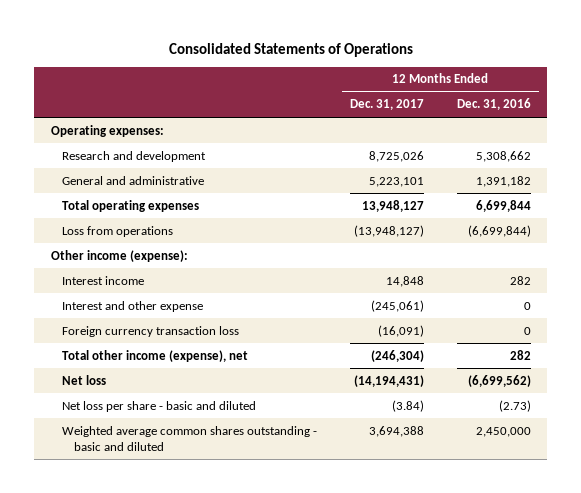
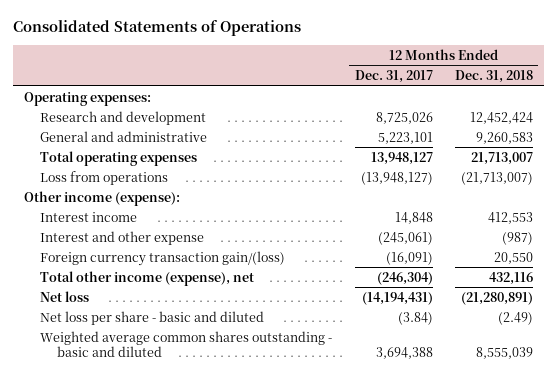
[456,98,531,111] Dec. 31, 2016 -> none
none -> [454,70,533,84] Dec. 31, 2018
[62,325,240,337] Foreign currency transaction loss -> [40,250,286,266] Foreign currency transaction gain/(loss)

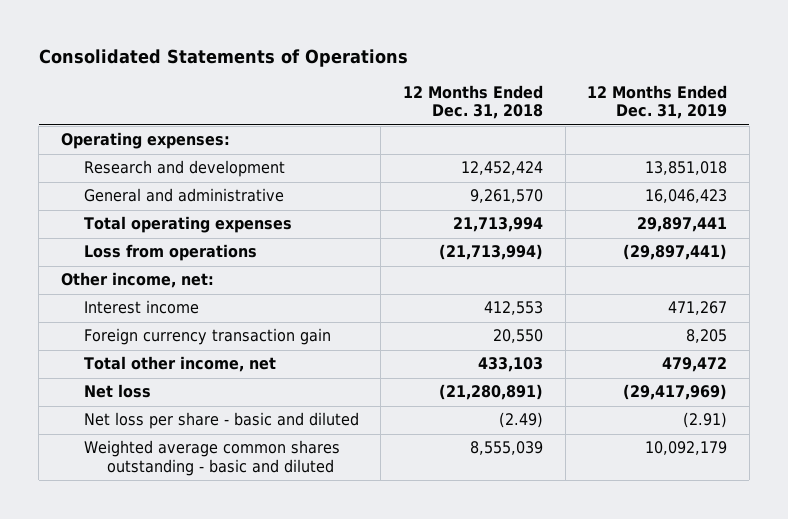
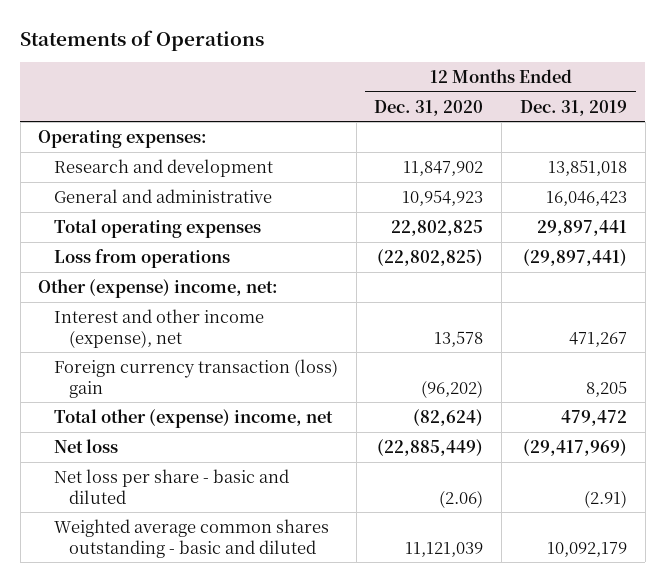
[38,48,408,67] Consolidated Statements of Operations -> [20,29,265,51] Statements of Operations
[403,84,544,120] 12 Months Ended Dec. 31, 2018 -> none
none -> [374,99,484,116] Dec. 31, 2020
[61,272,215,289] Other income, net: -> [38,278,279,298] Other (expense) income, net:
[83,300,199,315] Interest income -> [53,308,264,348] Interest and other income (expense), net
[83,328,331,346] Foreign currency transaction gain -> [53,358,338,398] Foreign currency transaction (loss) gain
[83,356,276,373] Total other income, net -> [53,408,333,428] Total other (expense) income, net

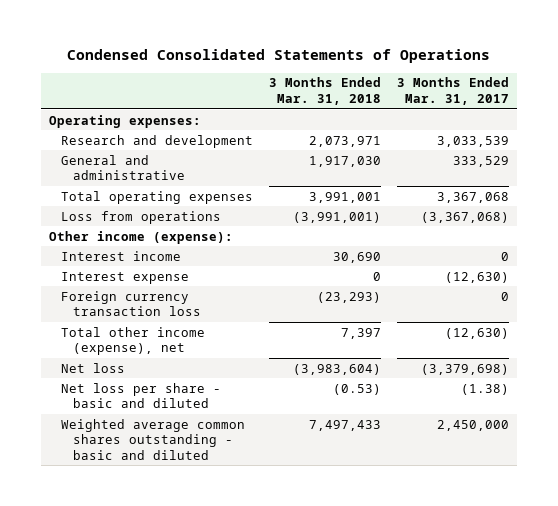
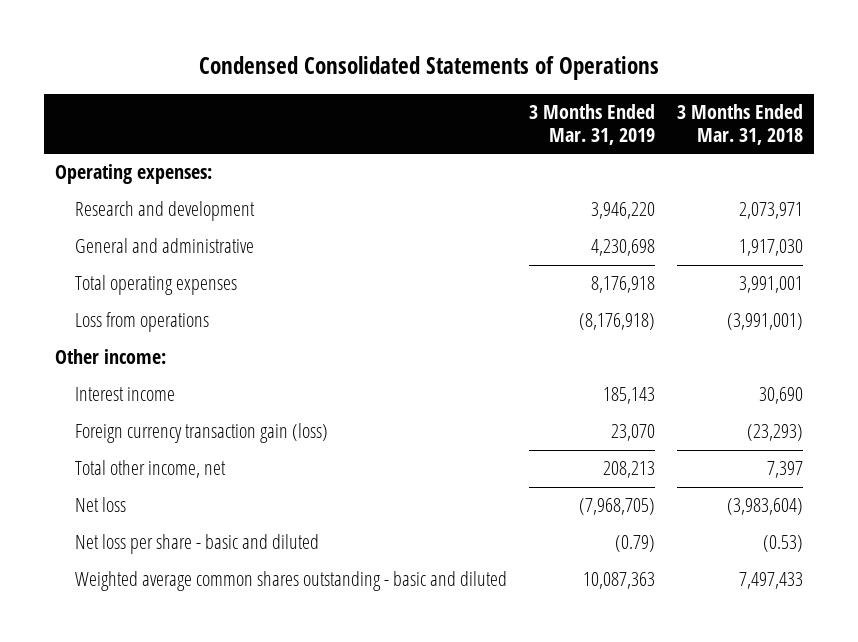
[397,77,510,106] 3 Months Ended Mar. 31, 2017 -> none
none -> [528,103,655,145] 3 Months Ended Mar. 31, 2019
[48,230,233,244] Other income (expense): -> [55,349,167,365] Other income:
[60,271,189,284] Interest expense -> none
[60,290,201,317] Foreign currency transaction loss -> [74,423,328,444] Foreign currency transaction gain (loss)
[60,326,205,356] Total other income (expense), net -> [74,460,226,479] Total other income, net

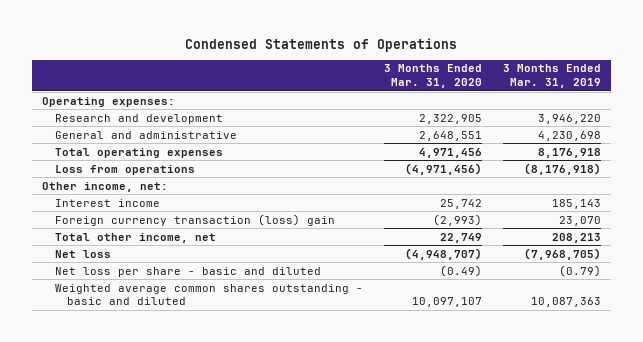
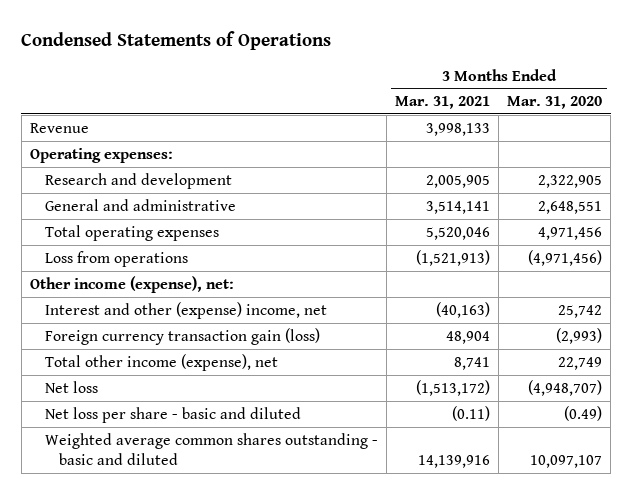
[502,64,601,88] 3 Months Ended Mar. 31, 2019 -> none
none -> [394,96,490,110] Mar. 31, 2021
none -> [29,122,89,133] Revenue
[42,181,169,192] Other income, net: -> [29,275,234,293] Other income (expense), net:
[54,198,160,207] Interest income -> [44,301,327,319] Interest and other (expense) income, net
[54,213,335,226] Foreign currency transaction (loss) gain -> [44,327,320,345] Foreign currency transaction gain (loss)
[54,232,216,243] Total other income, net -> [44,353,278,371] Total other income (expense), net

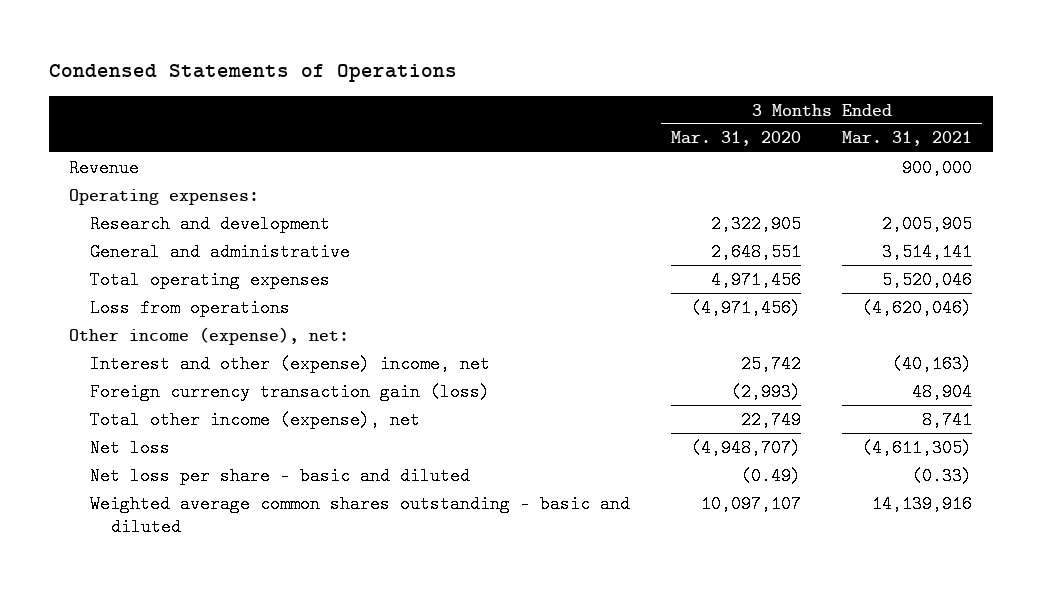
[425,122,490,136] 3,998,133 -> [902,158,973,177] 900,000
[415,249,490,266] (1,521,913) -> [862,298,973,317] (4,620,046)
[415,379,490,396] (1,513,172) -> [862,438,973,457] (4,611,305)
[451,405,490,421] (0.11) -> [912,466,973,485] (0.33)

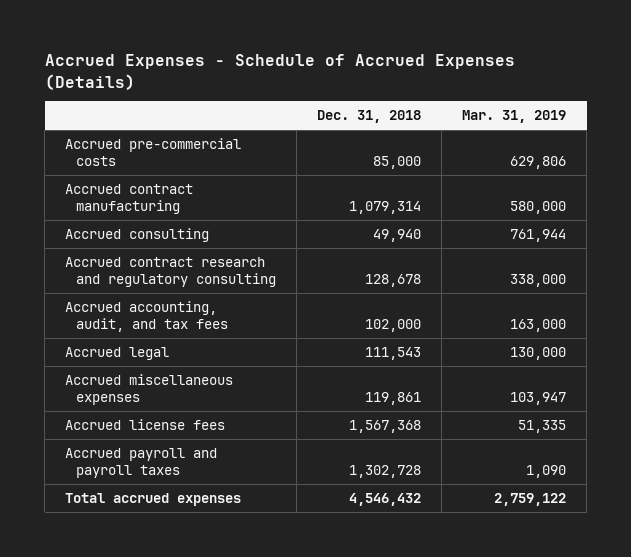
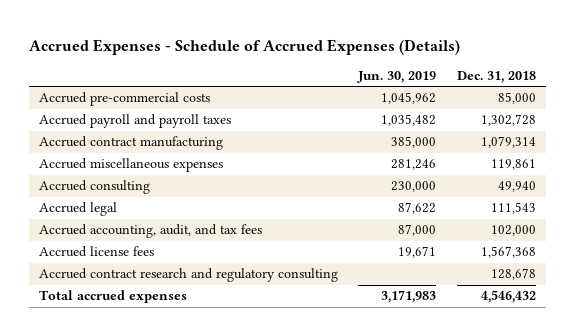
[462,110,567,124] Mar. 31, 2019 -> none
none -> [357,71,437,84] Jun. 30, 2019
[65,447,218,478] Accrued payroll and payroll taxes -> [38,114,231,129] Accrued payroll and payroll taxes
[65,373,234,405] Accrued miscellaneous expenses -> [38,158,223,173] Accrued miscellaneous expenses
[65,300,228,332] Accrued accounting, audit, and tax fees -> [38,224,262,239] Accrued accounting, audit, and tax fees
[65,256,276,287] Accrued contract research and regulatory consulting -> [38,268,338,283] Accrued contract research and regulatory consulting

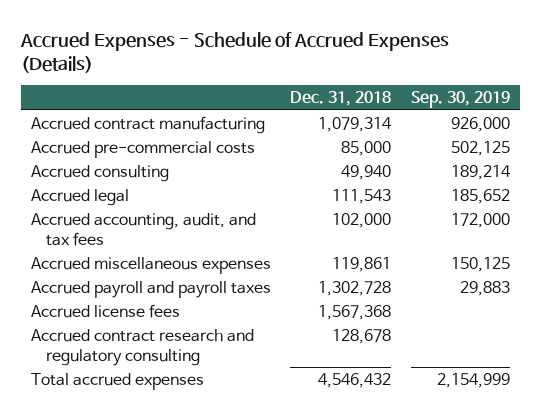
[357,71,437,84] Jun. 30, 2019 -> none
none -> [410,91,510,109] Sep. 30, 2019
[38,92,210,107] Accrued pre-commercial costs -> [31,140,256,158] Accrued pre-commercial costs
[38,158,223,173] Accrued miscellaneous expenses -> [31,256,272,274] Accrued miscellaneous expenses
[38,114,231,129] Accrued payroll and payroll taxes -> [31,280,272,298] Accrued payroll and payroll taxes

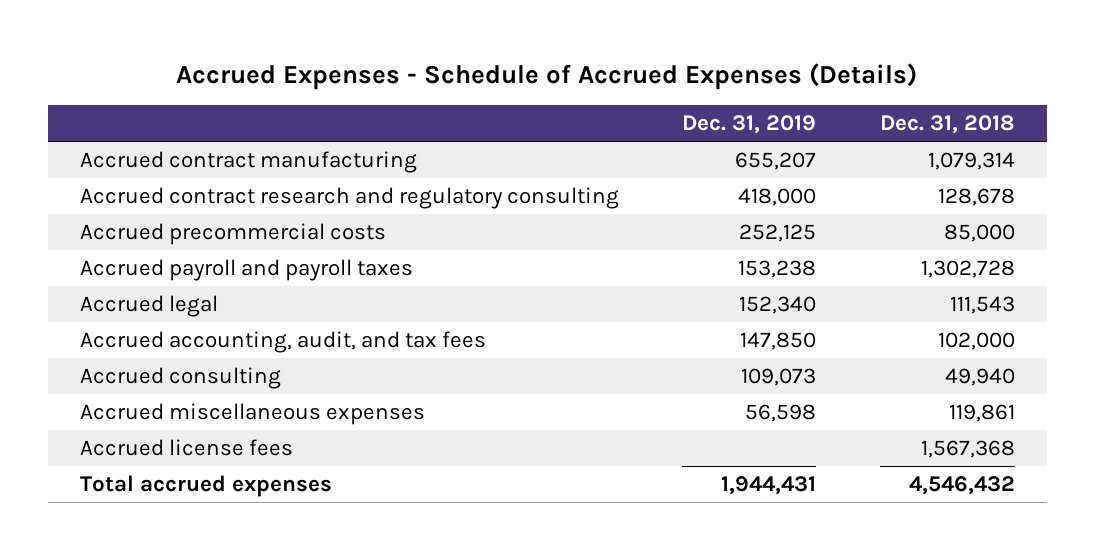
[410,91,510,109] Sep. 30, 2019 -> none
none -> [682,115,817,135] Dec. 31, 2019
[31,328,255,366] Accrued contract research and regulatory consulting -> [79,186,619,209] Accrued contract research and regulatory consulting
[31,140,256,158] Accrued pre-commercial costs -> [79,222,386,245] Accrued precommercial costs
[31,280,272,298] Accrued payroll and payroll taxes -> [79,258,413,281] Accrued payroll and payroll taxes
[31,164,170,182] Accrued consulting -> [79,366,281,389] Accrued consulting

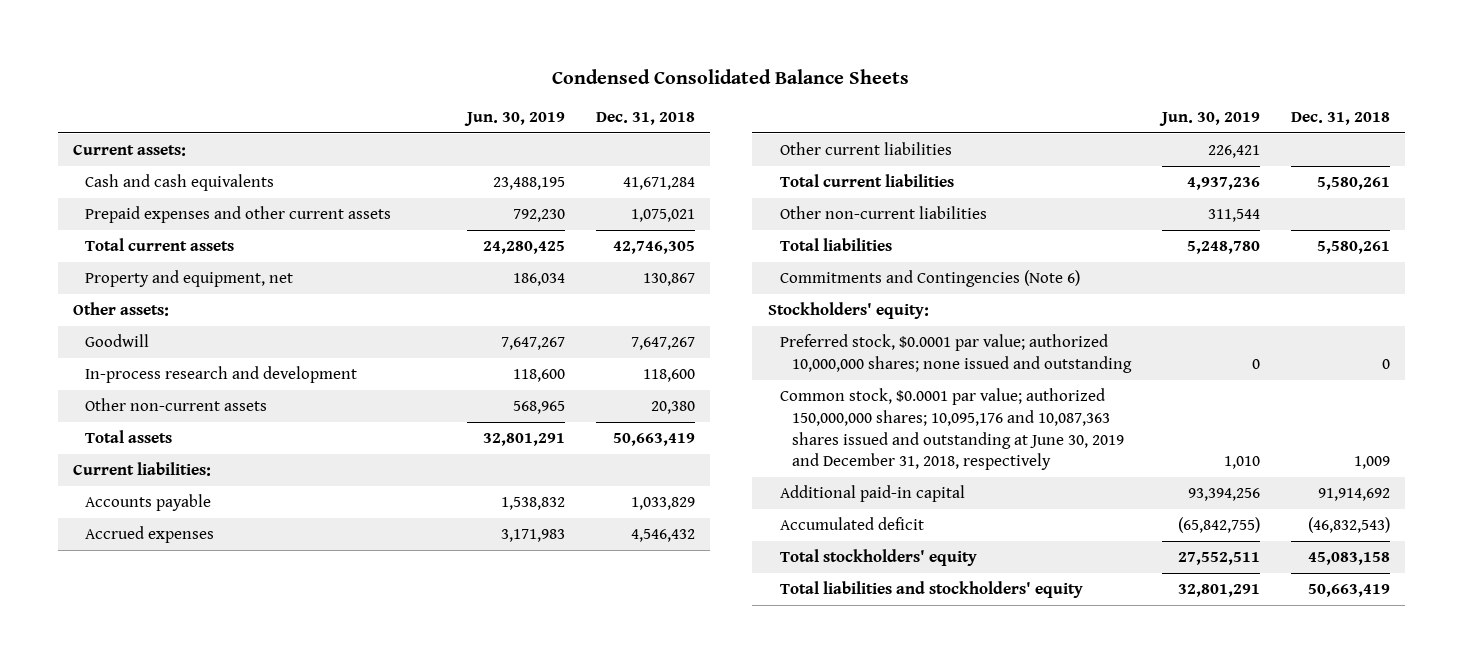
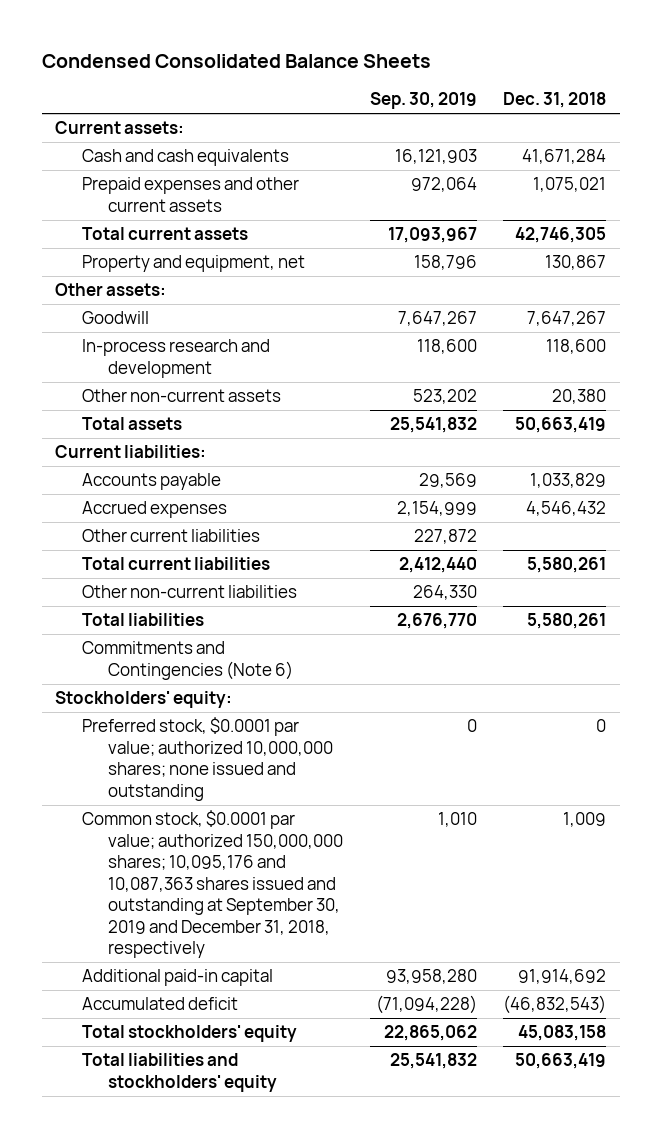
[464,112,566,127] Jun. 30, 2019 -> none
none -> [369,92,477,110] Sep. 30, 2019
[779,388,1125,471] Common stock, $0.0001 par value; authorized 150,000,000 shares; 10,095,176 and 10,087,363 shares issued and outstanding at June 30, 2019 and December 31, 2018, respectively -> [81,810,344,959] Common stock, $0.0001 par value; authorized 150,000,000 shares; 10,095,176 and 10,087,363 shares issued and outstanding at September 30, 2019 and December 31, 2018, respectively

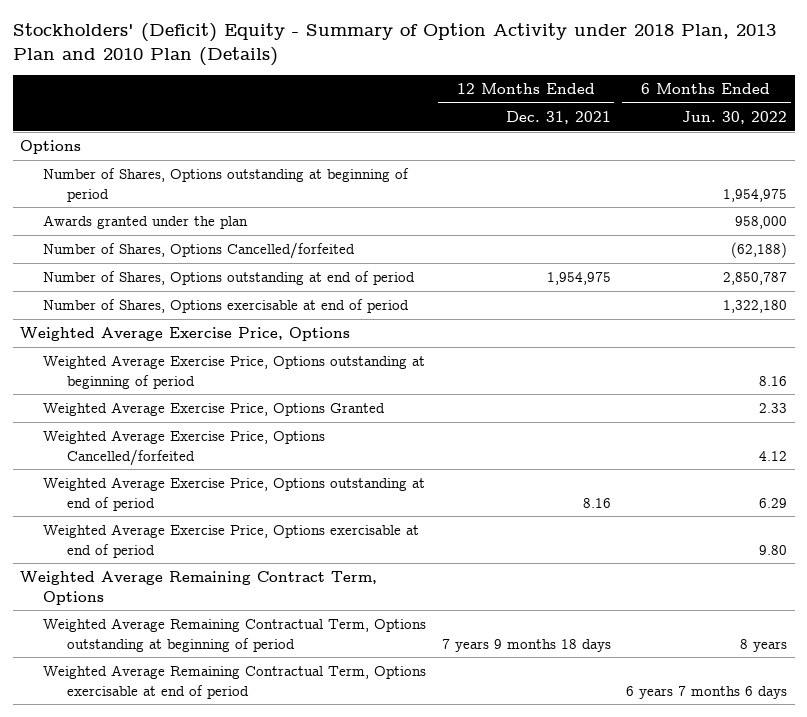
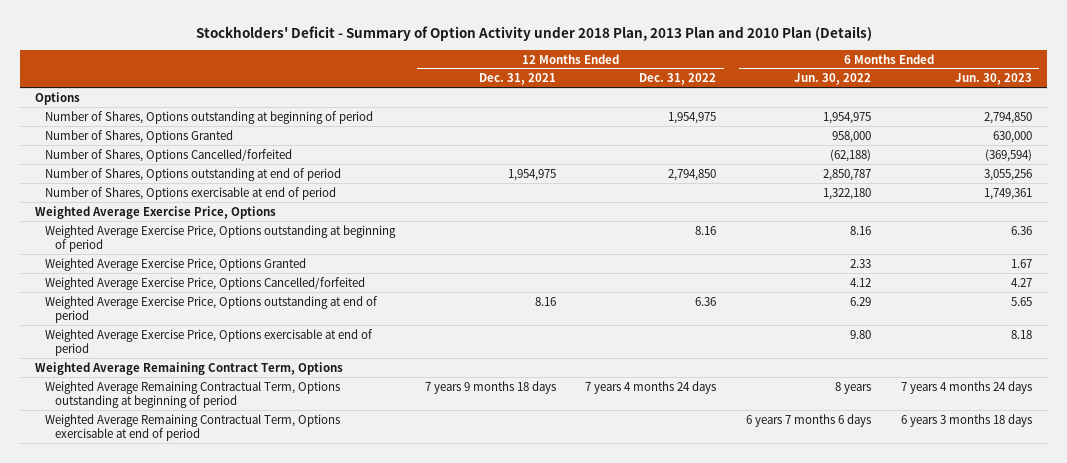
[12,23,776,66] Stockholders' (Deficit) Equity - Summary of Option Activity under 2018 Plan, 2013 Plan and 2010 Plan (Details) -> [195,26,872,42] Stockholders' Deficit - Summary of Option Activity under 2018 Plan, 2013 Plan and 2010 Plan (Details)
none -> [639,73,717,86] Dec. 31, 2022
none -> [954,73,1032,86] Jun. 30, 2023
[43,215,249,230] Awards granted under the plan -> [44,129,233,143] Number of Shares, Options Granted

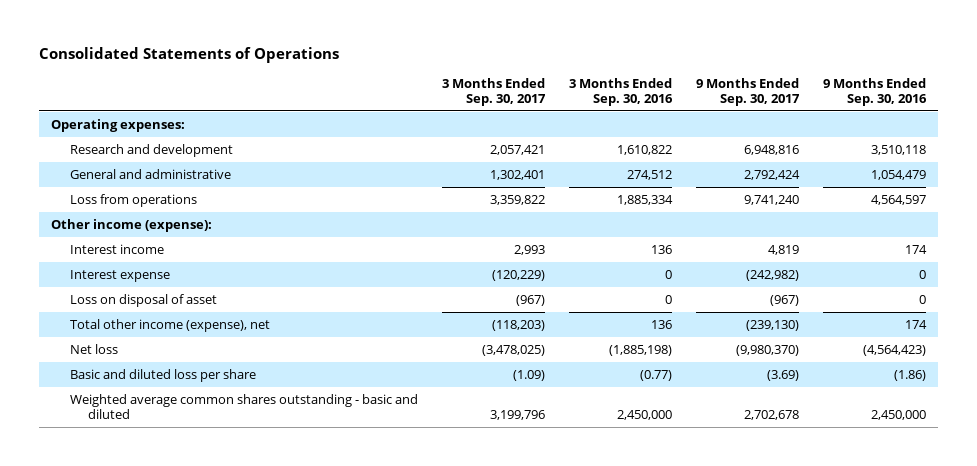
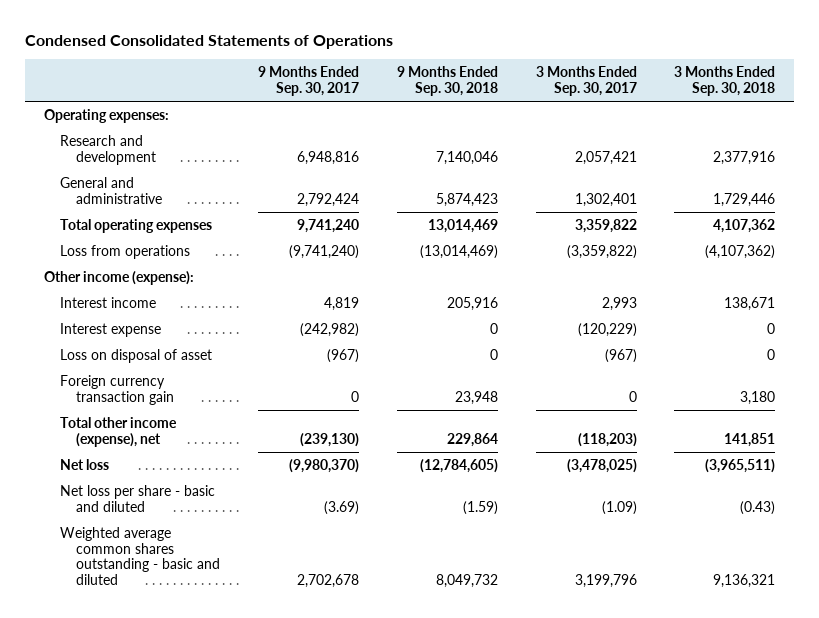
[39,46,340,63] Consolidated Statements of Operations -> [25,34,394,49] Condensed Consolidated Statements of Operations
[568,77,673,106] 3 Months Ended Sep. 30, 2016 -> none
[822,77,927,106] 9 Months Ended Sep. 30, 2016 -> none
none -> [396,66,498,96] 9 Months Ended Sep. 30, 2018
none -> [674,66,776,96] 3 Months Ended Sep. 30, 2018
none -> [60,218,213,233] Total operating expenses
[489,194,545,205] 3,359,822 -> [566,244,637,259] (3,359,822)
[743,194,799,205] 9,741,240 -> [289,244,360,259] (9,741,240)
none -> [60,374,175,405] Foreign currency transaction gain
[69,368,256,382] Basic and diluted loss per share -> [60,484,216,512] Net loss per share - basic and diluted

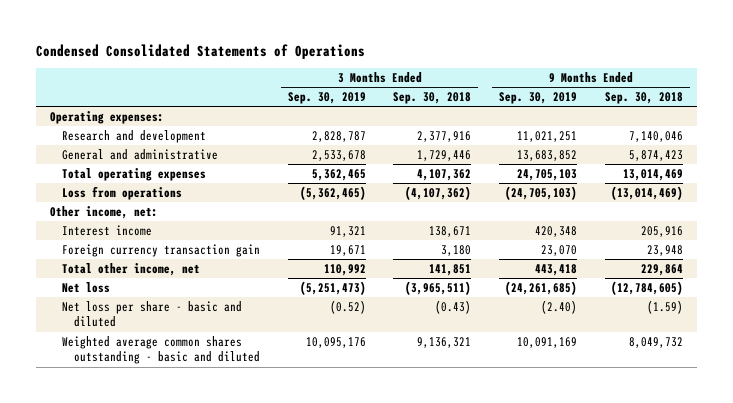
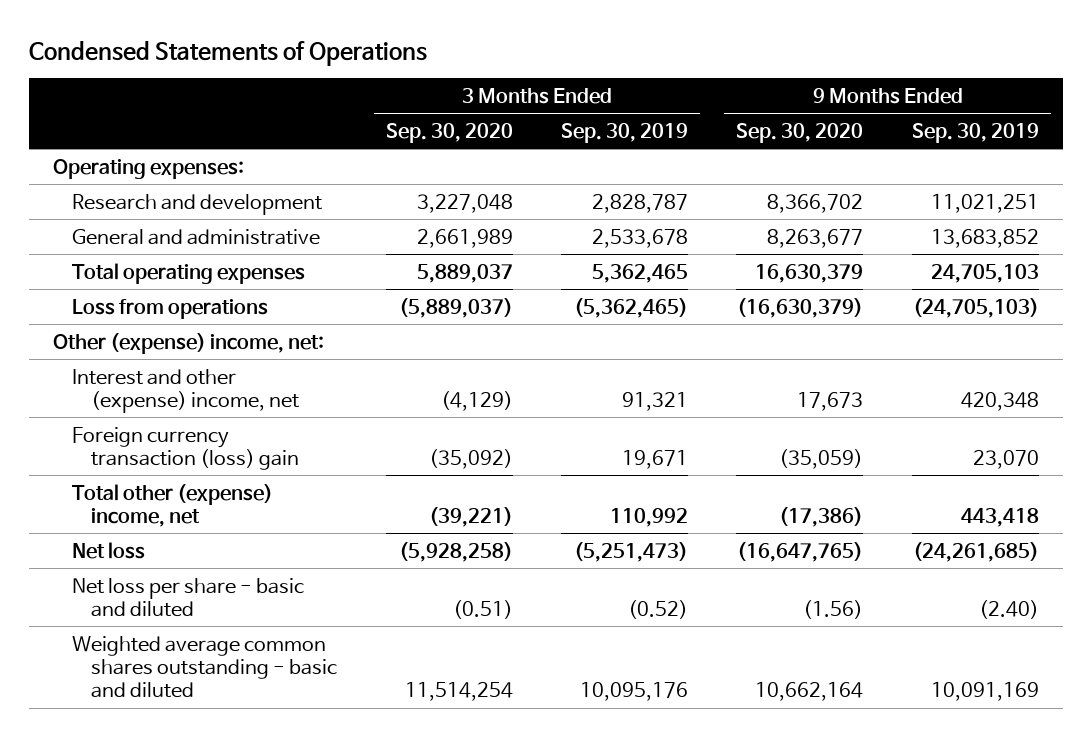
[36,43,366,59] Condensed Consolidated Statements of Operations -> [28,40,427,66] Condensed Statements of Operations
[393,92,472,105] Sep. 30, 2018 -> none
[604,92,683,105] Sep. 30, 2018 -> none
none -> [385,122,513,143] Sep. 30, 2020
none -> [736,122,864,143] Sep. 30, 2020
[50,205,159,219] Other income, net: -> [52,332,324,354] Other (expense) income, net:
[61,224,152,236] Interest income -> [72,368,300,413] Interest and other (expense) income, net
[61,243,260,257] Foreign currency transaction gain -> [72,426,300,470] Foreign currency transaction (loss) gain
[61,262,200,276] Total other income, net -> [72,483,274,527] Total other (expense) income, net

